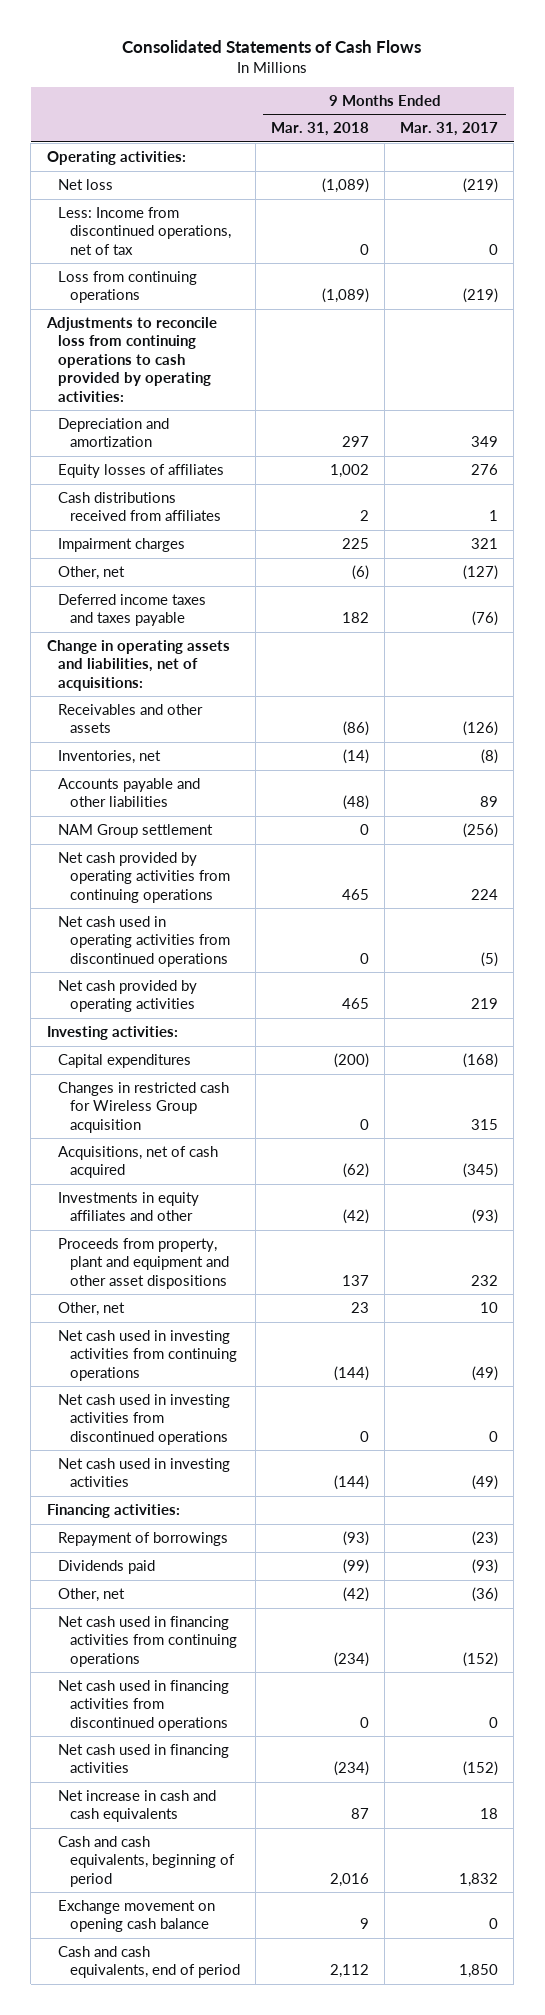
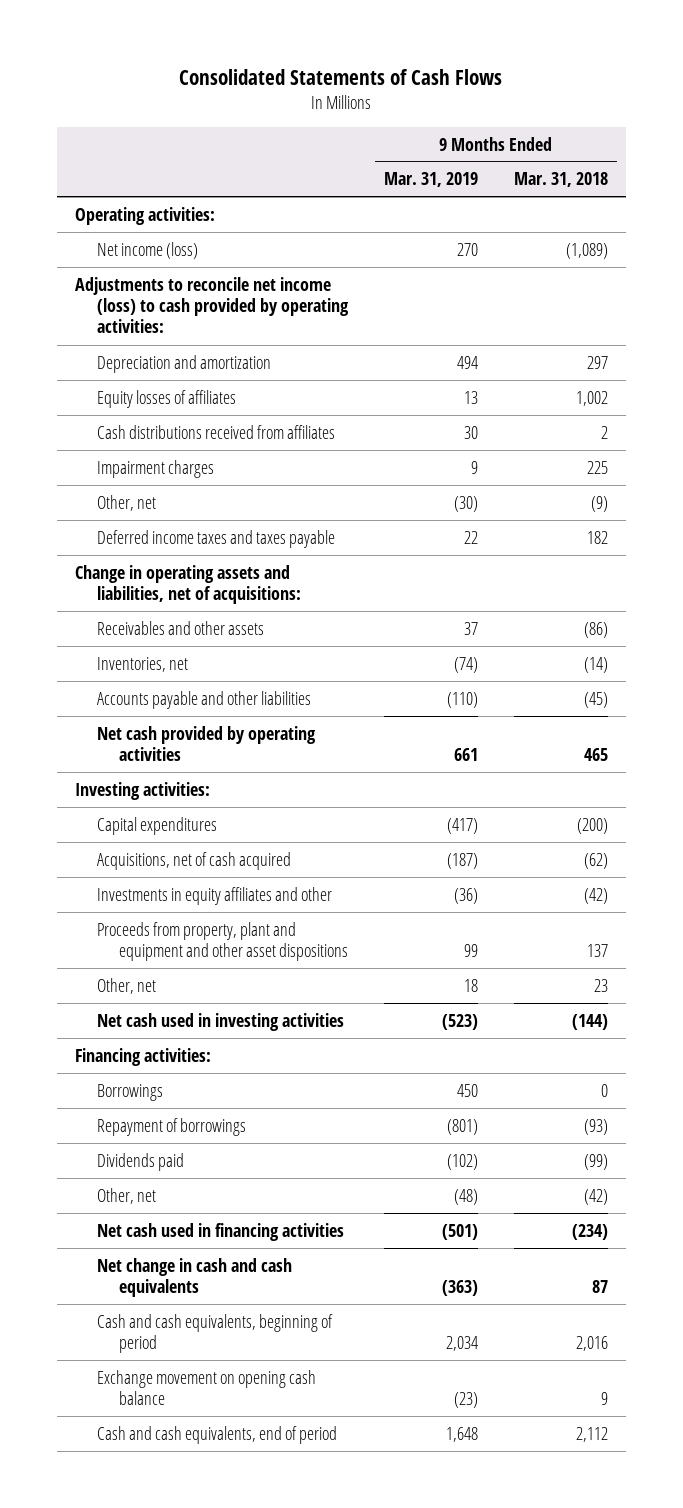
[400,122,499,137] Mar. 31, 2017 -> none
none -> [383,172,478,188] Mar. 31, 2019
[58,206,232,255] Less: Income from discontinued operations, net of tax -> none
[58,270,198,304] Loss from continuing operations -> none
[58,178,114,190] Net loss -> [96,241,198,259] Net income (loss)
[45,316,217,402] Adjustments to reconcile loss from continuing operations to cash provided by operating activities: -> [75,276,349,334] Adjustments to reconcile net income (loss) to cash provided by operating activities:
[352,564,370,580] (6) -> [590,495,608,512] (9)
[58,823,214,838] NAM Group settlement -> none
[58,851,231,903] Net cash provided by operating activities from continuing operations -> none
[58,915,231,967] Net cash used in operating activities from discontinued operations -> none
[343,795,370,811] (48) -> [583,691,608,708] (45)
[58,1081,230,1133] Changes in restricted cash for Wireless Group acquisition -> none
[58,1329,238,1381] Net cash used in investing activities from continuing operations -> none
[58,1393,231,1445] Net cash used in investing activities from discontinued operations -> none
none -> [96,1083,163,1101] Borrowings
[58,1615,238,1667] Net cash used in financing activities from continuing operations -> none
[58,1679,230,1731] Net cash used in financing activities from discontinued operations -> none
[58,1789,217,1823] Net increase in cash and cash equivalents -> [96,1257,292,1298] Net change in cash and cash equivalents

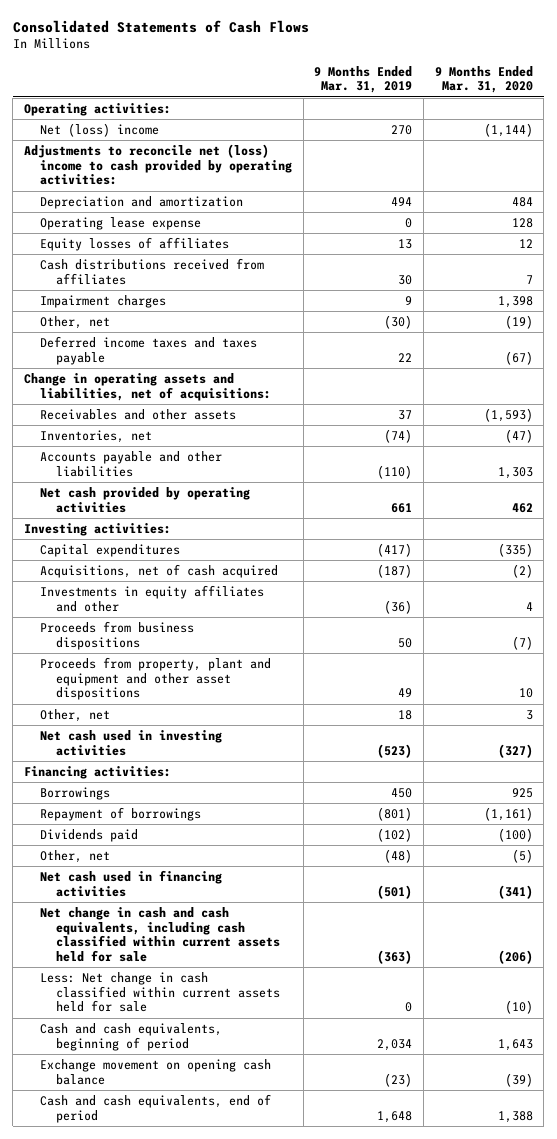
[513,172,608,188] Mar. 31, 2018 -> none
none -> [434,65,533,94] 9 Months Ended Mar. 31, 2020
[96,241,198,259] Net income (loss) -> [40,122,160,137] Net (loss) income
[75,276,349,334] Adjustments to reconcile net income (loss) to cash provided by operating activities: -> [23,143,293,186] Adjustments to reconcile net (loss) income to cash provided by operating activities:
none -> [40,216,202,230] Operating lease expense
none -> [40,620,195,650] Proceeds from business dispositions
[463,944,478,958] 99 -> [398,688,413,698] 49
[96,1257,292,1298] Net change in cash and cash equivalents -> [40,906,281,963] Net change in cash and cash equivalents, including cash classified within current assets held for sale
none -> [40,971,281,1013] Less: Net change in cash classified within current assets held for sale

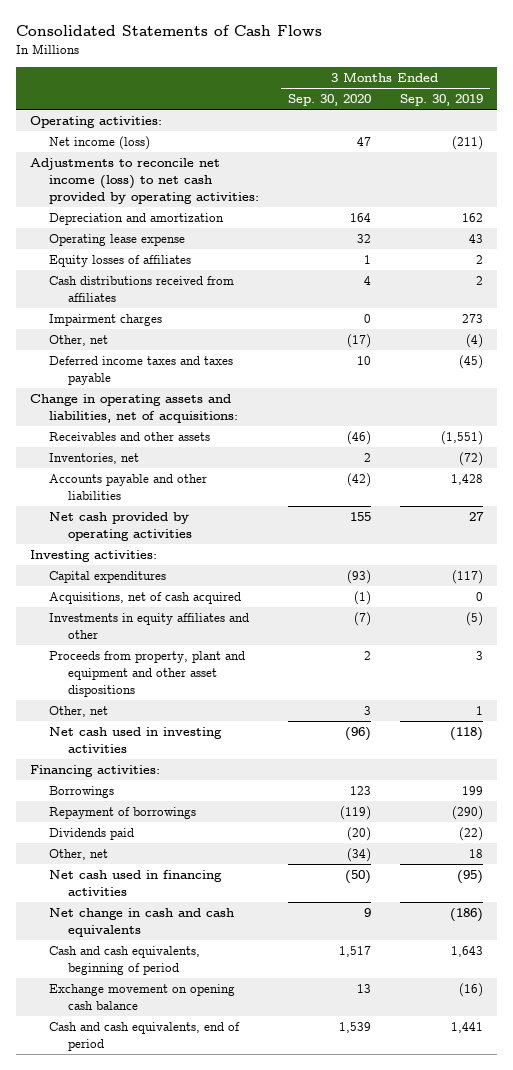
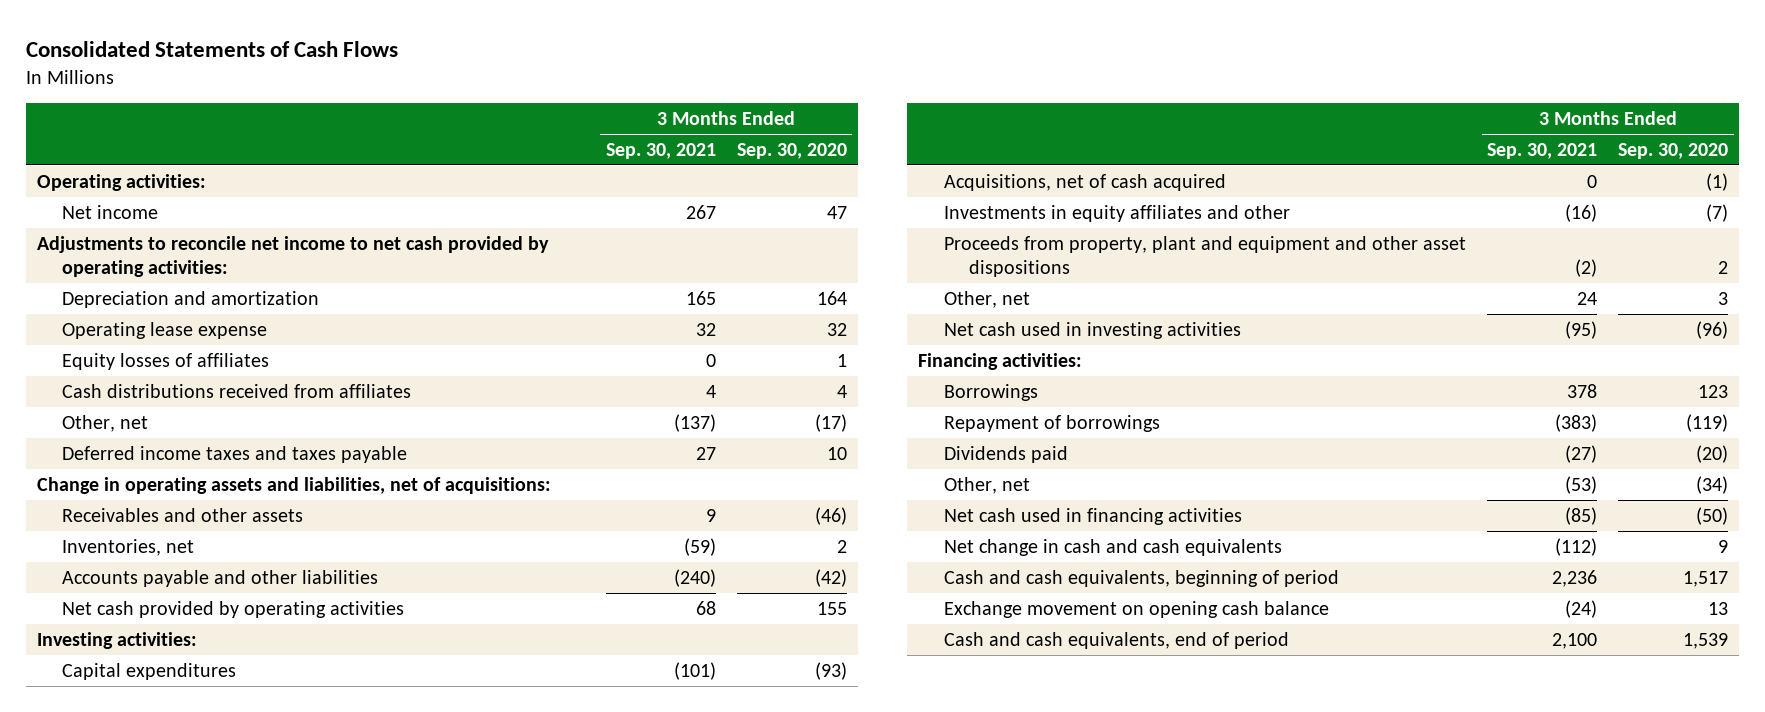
[399,94,483,107] Sep. 30, 2019 -> none
none -> [605,142,716,159] Sep. 30, 2021
[49,136,151,151] Net income (loss) -> [62,204,159,219] Net income
[30,158,260,204] Adjustments to reconcile net income (loss) to net cash provided by operating activities: -> [36,235,549,278] Adjustments to reconcile net income to net cash provided by operating activities:
[49,314,163,327] Impairment charges -> none

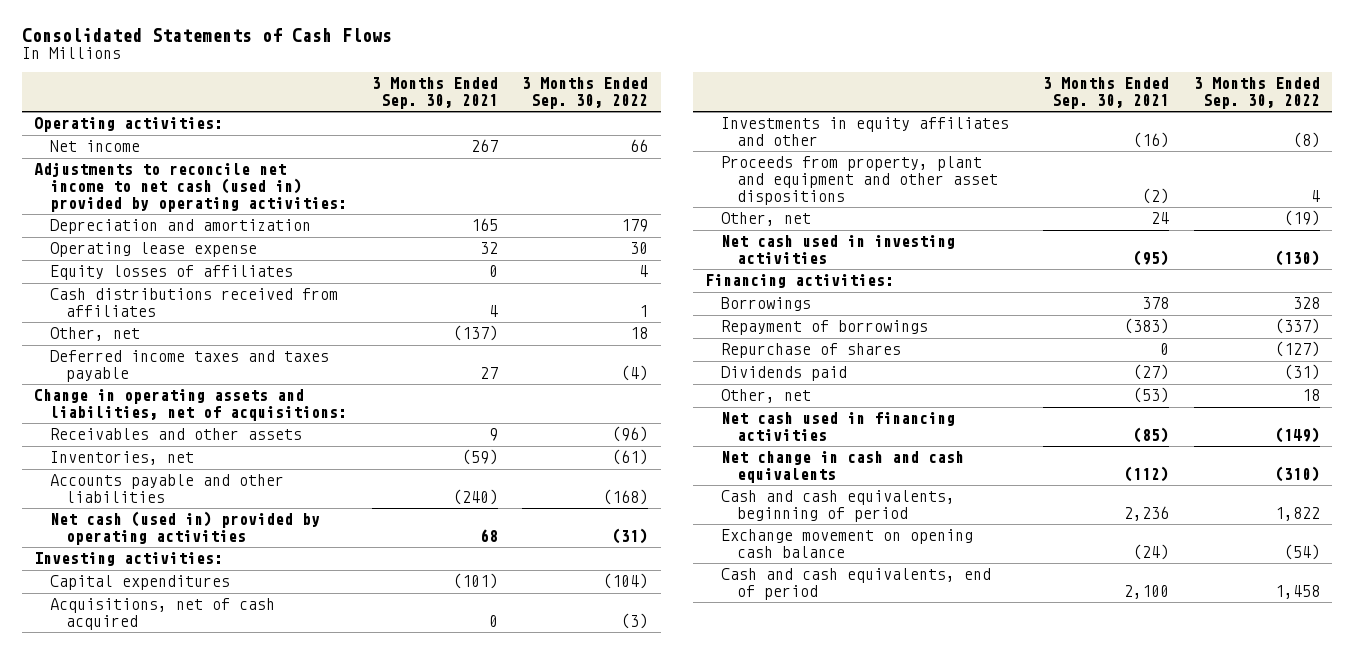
[737,142,848,159] Sep. 30, 2020 -> none
none -> [522,77,649,109] 3 Months Ended Sep. 30, 2022
[36,235,549,278] Adjustments to reconcile net income to net cash provided by operating activities: -> [34,162,347,212] Adjustments to reconcile net income to net cash (used in) provided by operating activities:
[62,600,405,618] Net cash provided by operating activities -> [49,511,320,545] Net cash (used in) provided by operating activities
none -> [721,343,902,359] Repurchase of shares

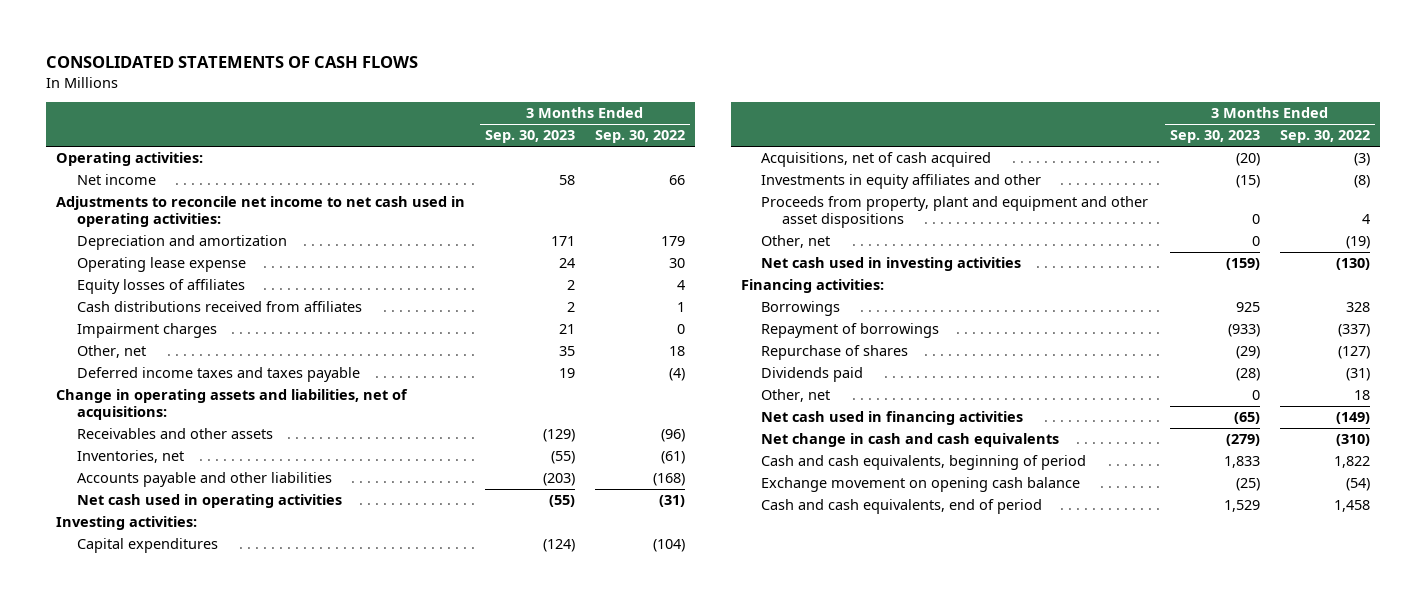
[21,27,392,42] Consolidated Statements of Cash Flows -> [46,56,419,69] CONSOLIDATED STATEMENTS OF CASH FLOWS
[371,77,498,109] 3 Months Ended Sep. 30, 2021 -> none
none -> [485,130,576,144] Sep. 30, 2023
[34,162,347,212] Adjustments to reconcile net income to net cash (used in) provided by operating activities: -> [56,196,466,228] Adjustments to reconcile net income to net cash used in operating activities:
none -> [76,323,217,339] Impairment charges
[49,511,320,545] Net cash (used in) provided by operating activities -> [76,494,342,509] Net cash used in operating activities

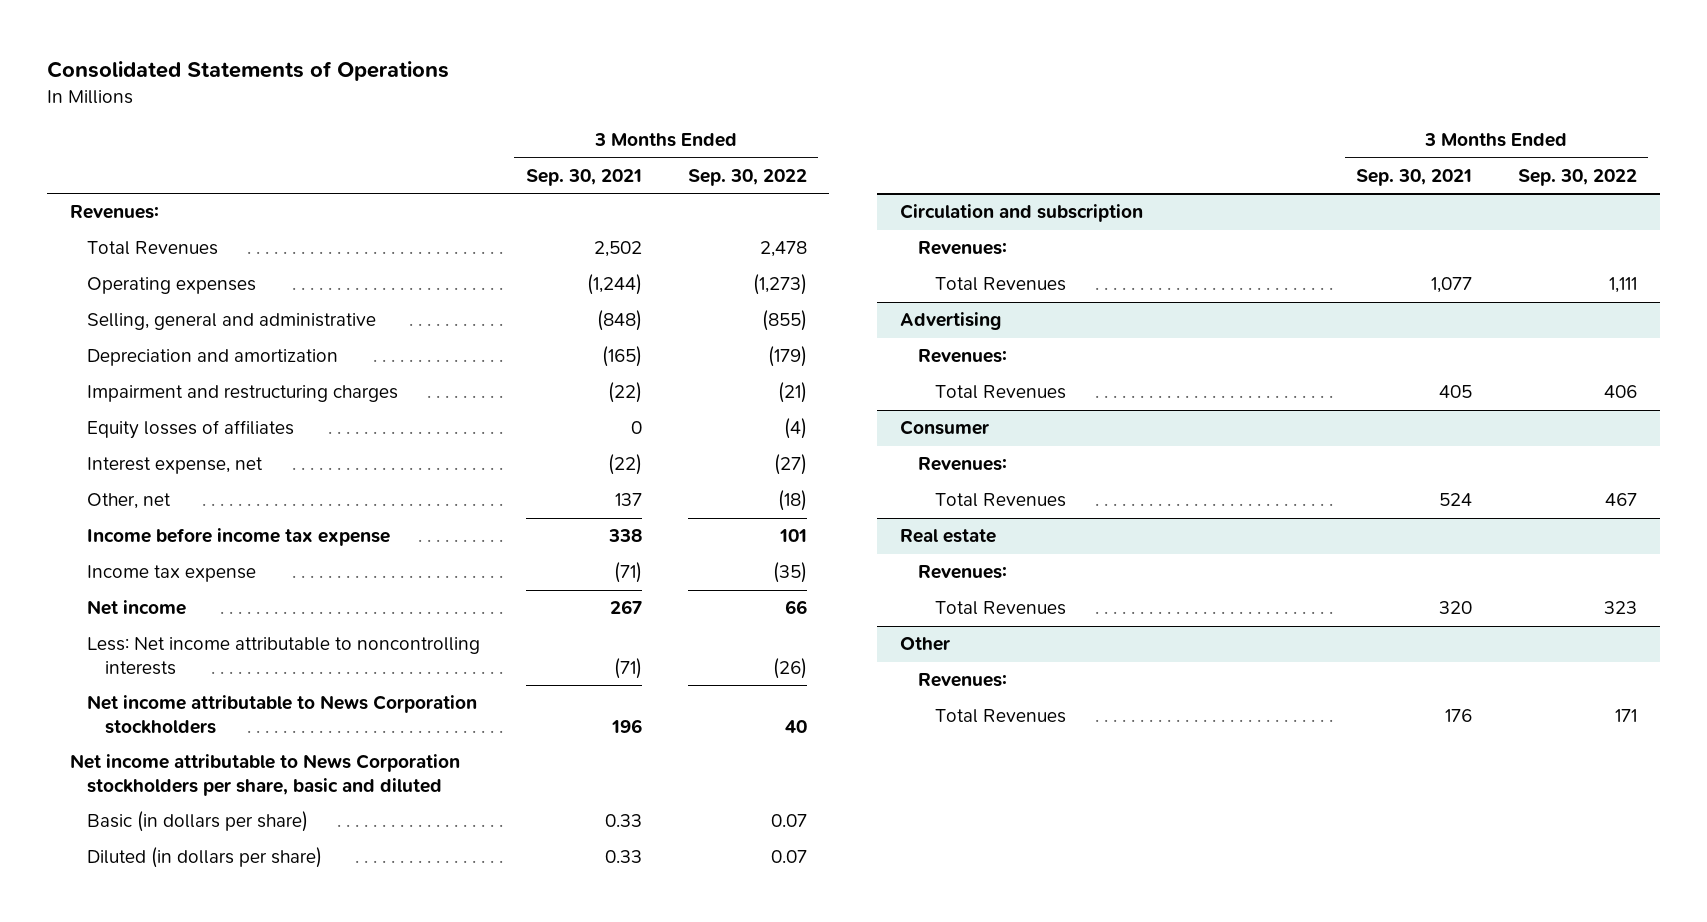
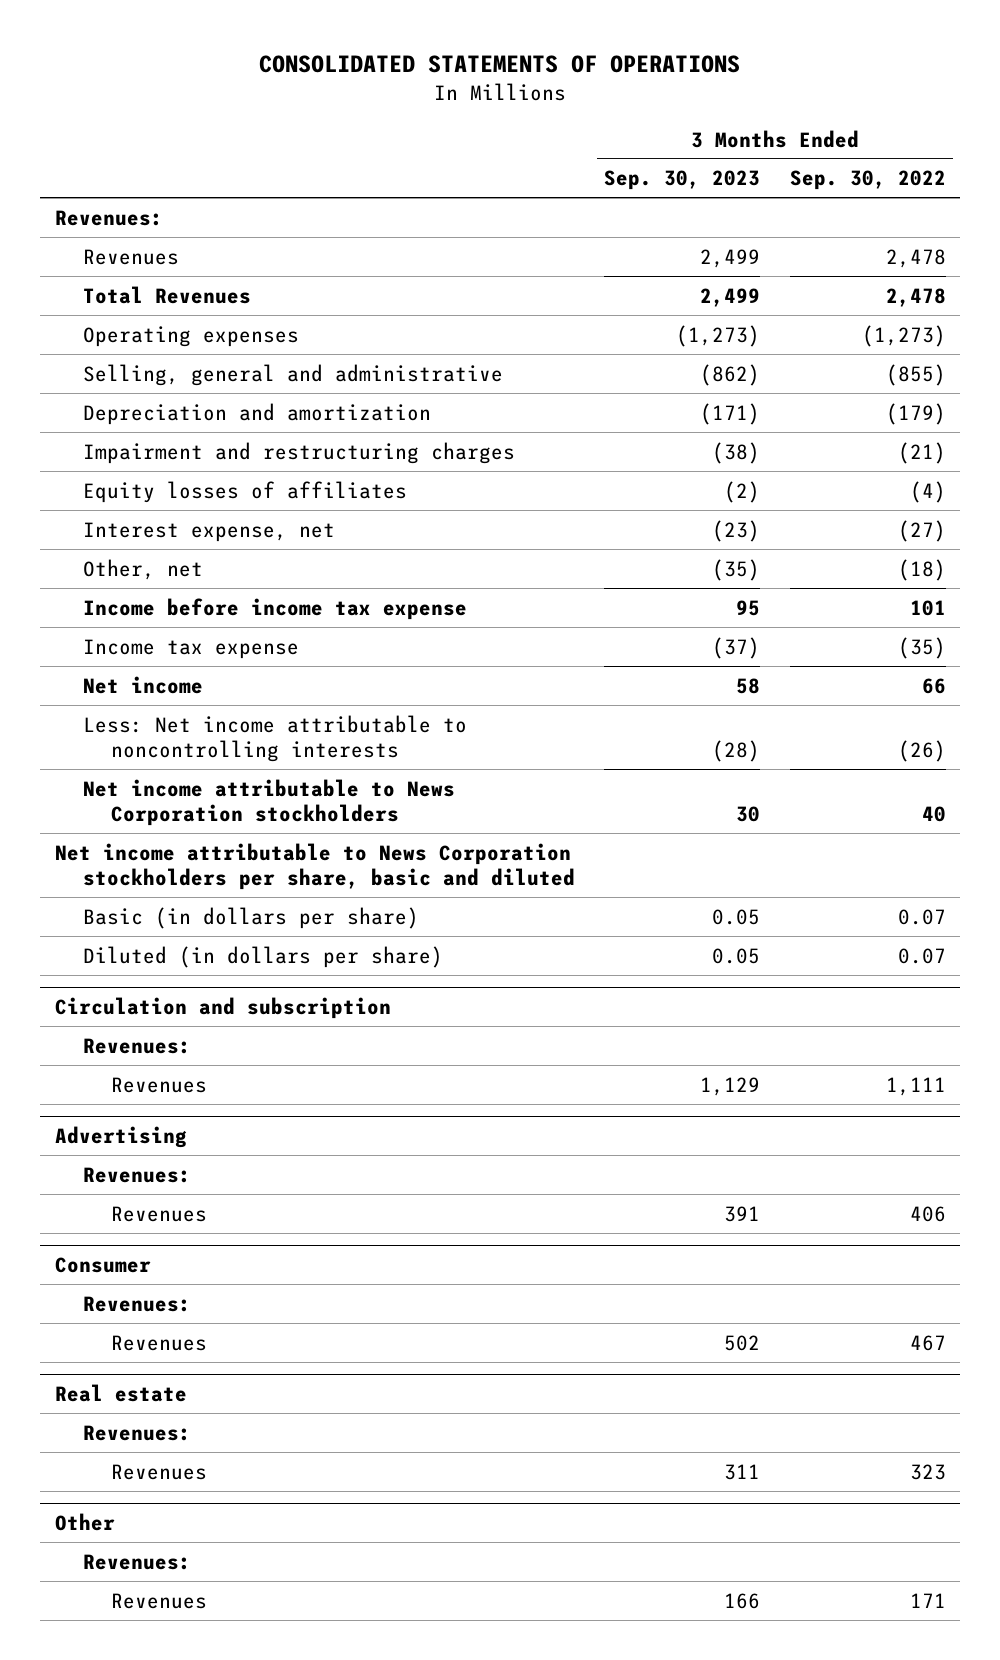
[46,60,449,81] Consolidated Statements of Operations -> [259,54,741,73] CONSOLIDATED STATEMENTS OF OPERATIONS
[525,168,642,186] Sep. 30, 2021 -> none
none -> [604,170,761,191] Sep. 30, 2023
none -> [82,248,179,265] Revenues
[935,277,1067,292] Total Revenues -> [110,1076,207,1093] Revenues
[935,385,1067,400] Total Revenues -> [110,1205,207,1222] Revenues
[935,493,1067,508] Total Revenues -> [110,1334,207,1351] Revenues
[935,601,1067,616] Total Revenues -> [110,1463,207,1480] Revenues
[935,709,1067,724] Total Revenues -> [110,1592,207,1609] Revenues

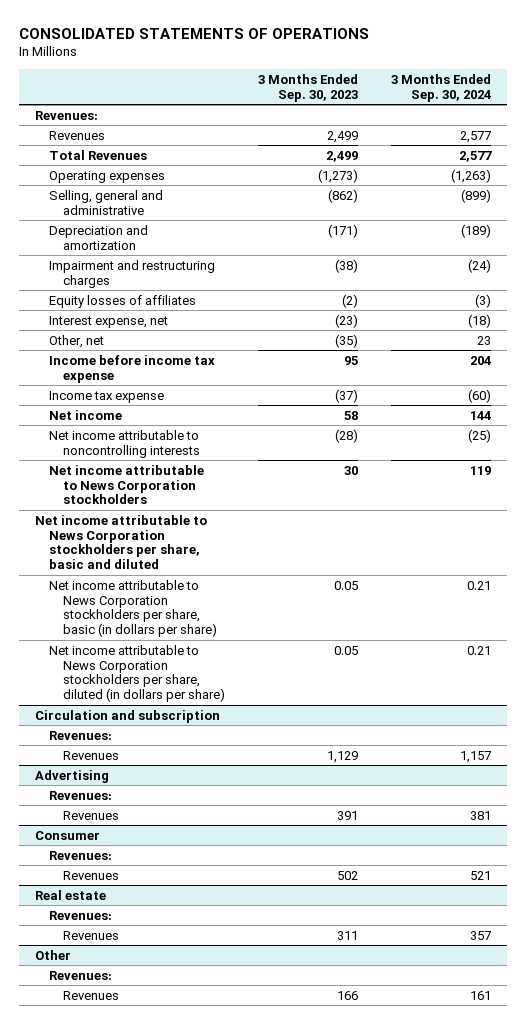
[789,170,946,191] Sep. 30, 2022 -> none
none -> [390,73,491,102] 3 Months Ended Sep. 30, 2024
[82,714,467,763] Less: Net income attributable to noncontrolling interests -> [49,429,201,458] Net income attributable to noncontrolling interests
[82,906,419,929] Basic (in dollars per share) -> [49,579,218,638] Net income attributable to News Corporation stockholders per share, basic (in dollars per share)
[82,945,443,968] Diluted (in dollars per share) -> [49,644,226,703] Net income attributable to News Corporation stockholders per share, diluted (in dollars per share)

